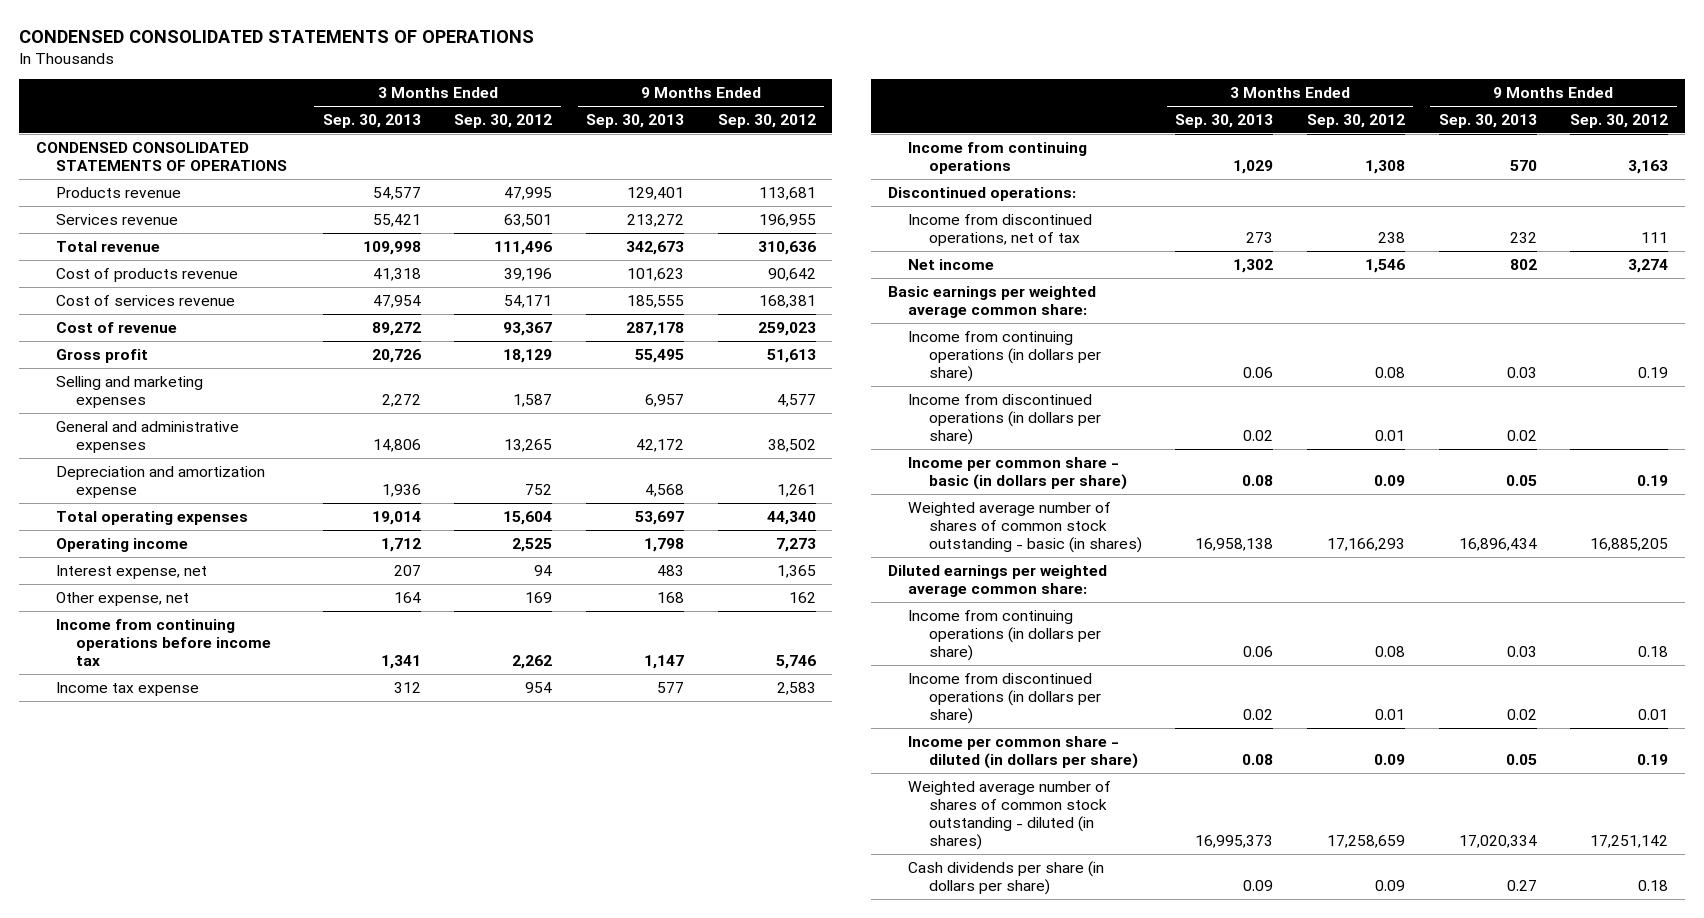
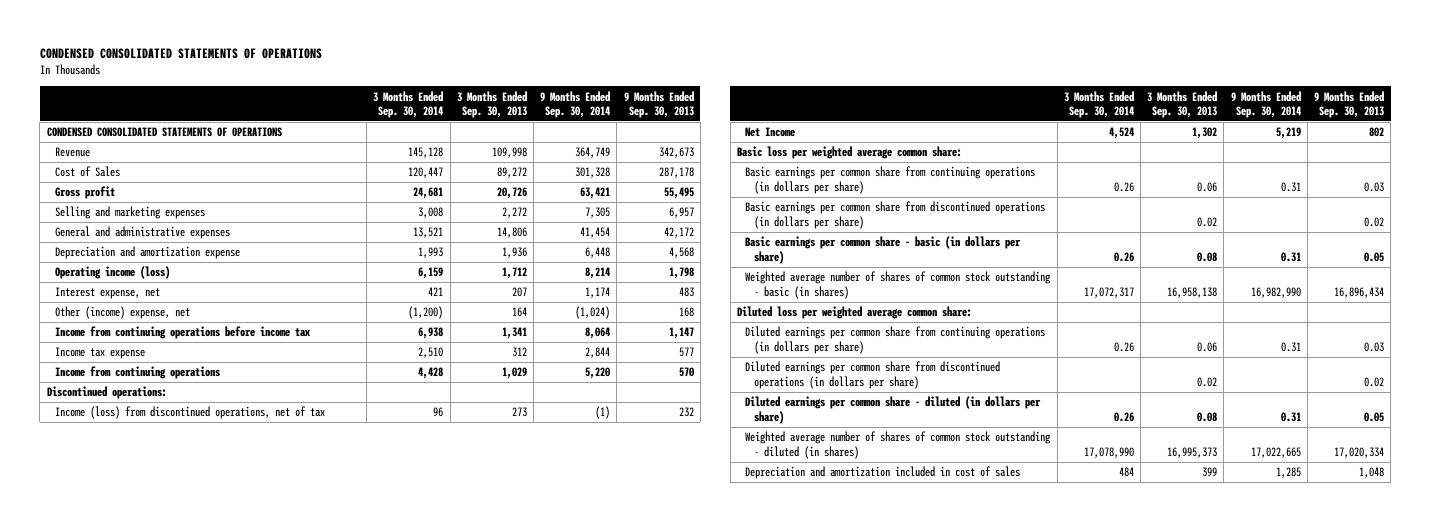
[454,114,553,129] Sep. 30, 2012 -> none
[717,114,816,129] Sep. 30, 2012 -> none
none -> [373,90,444,118] 3 Months Ended Sep. 30, 2014
none -> [540,90,611,118] 9 Months Ended Sep. 30, 2014
[55,186,181,198] Products revenue -> none
[55,213,178,225] Services revenue -> none
[55,267,238,282] Cost of products revenue -> none
[55,294,235,306] Cost of services revenue -> none
[55,240,160,252] Total revenue -> [54,147,90,158] Revenue
[55,321,177,333] Cost of revenue -> [54,166,120,178] Cost of Sales
[55,510,248,525] Total operating expenses -> none
[55,537,188,552] Operating income -> [54,266,170,280] Operating income (loss)
[55,591,189,606] Other expense, net -> [54,306,190,320] Other (income) expense, net
[908,213,1093,247] Income from discontinued operations, net of tax -> [54,406,325,420] Income (loss) from discontinued operations, net of tax
[908,258,995,270] Net income -> [745,127,796,138] Net Income
[888,285,1097,319] Basic earnings per weighted average common share: -> [736,146,962,160] Basic loss per weighted average common share:
[908,330,1101,383] Income from continuing operations (in dollars per share) -> [745,166,1036,194] Basic earnings per common share from continuing operations (in dollars per share)
[908,393,1101,446] Income from discontinued operations (in dollars per share) -> [745,201,1046,229] Basic earnings per common share from discontinued operations (in dollars per share)
[908,456,1127,491] Income per common share - basic (in dollars per share) -> [745,236,1022,264] Basic earnings per common share - basic (in dollars per share)
[888,564,1108,598] Diluted earnings per weighted average common share: -> [736,306,972,320] Diluted loss per weighted average common share:
[908,609,1101,662] Income from continuing operations (in dollars per share) -> [745,326,1046,354] Diluted earnings per common share from continuing operations (in dollars per share)
[908,672,1101,725] Income from discontinued operations (in dollars per share) -> [745,361,1001,389] Diluted earnings per common share from discontinued operations (in dollars per share)
[908,735,1138,770] Income per common share - diluted (in dollars per share) -> [745,396,1042,424] Diluted earnings per common share - diluted (in dollars per share)
[908,860,1105,896] Cash dividends per share (in dollars per share) -> none
none -> [745,466,1021,480] Depreciation and amortization included in cost of sales

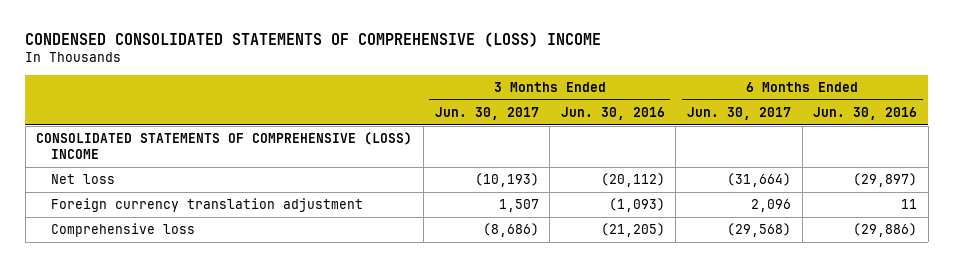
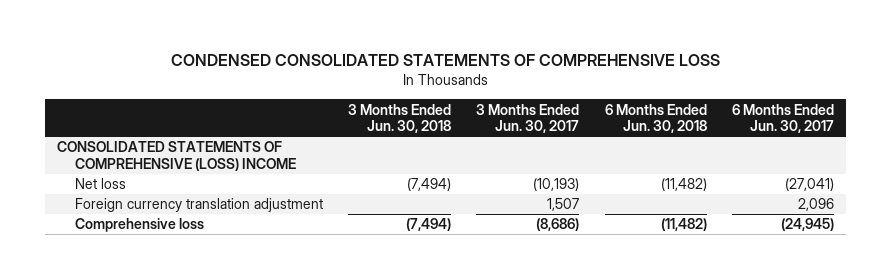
[25,31,602,47] CONDENSED CONSOLIDATED STATEMENTS OF COMPREHENSIVE (LOSS) INCOME -> [170,54,720,67] CONDENSED CONSOLIDATED STATEMENTS OF COMPREHENSIVE LOSS
[560,106,665,120] Jun. 30, 2016 -> none
[813,106,918,120] Jun. 30, 2016 -> none
none -> [348,103,452,133] 3 Months Ended Jun. 30, 2018
none -> [604,103,707,133] 6 Months Ended Jun. 30, 2018
[727,173,792,188] (31,664) -> [784,178,834,192] (27,041)
[727,223,792,238] (29,568) -> [780,218,834,232] (24,945)

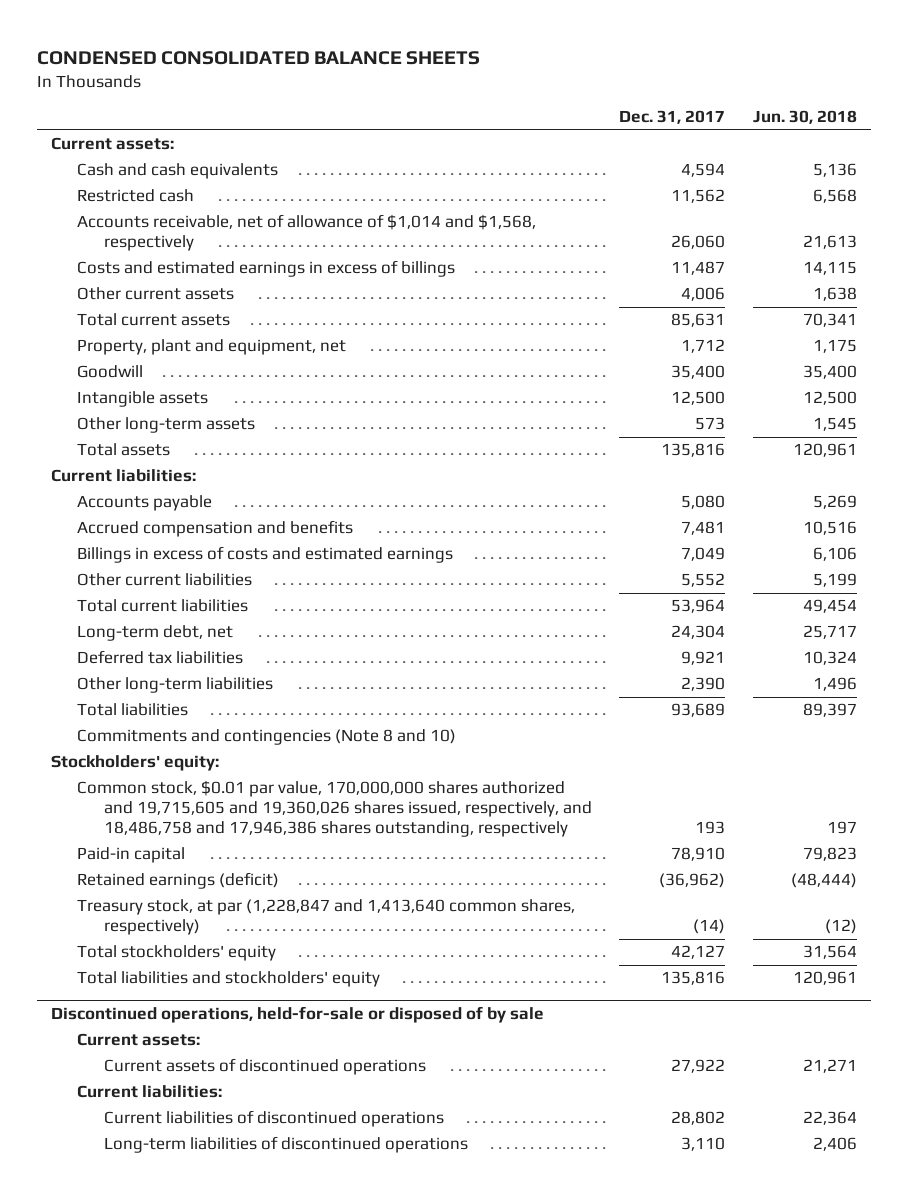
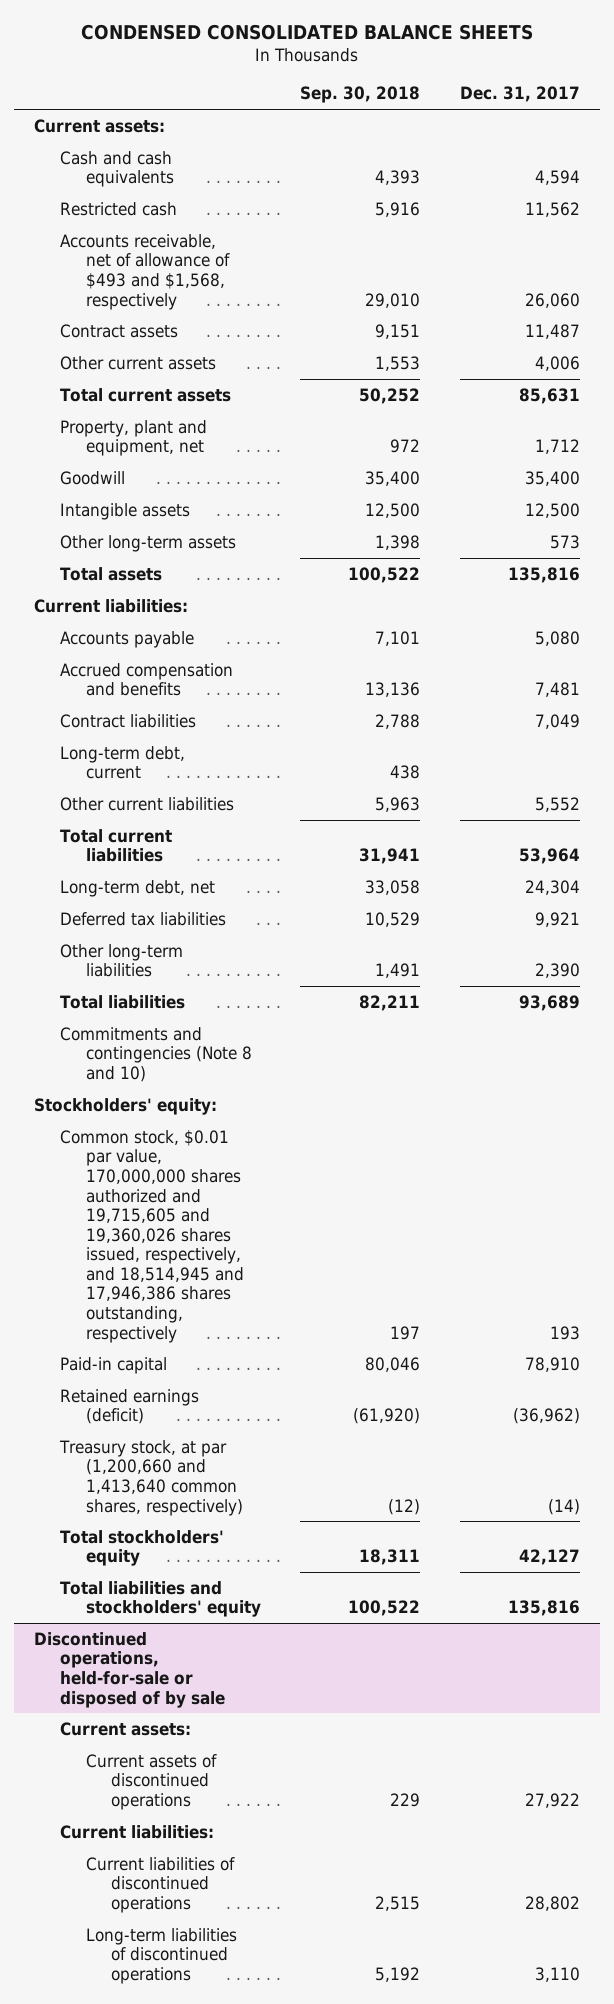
[753,110,858,125] Jun. 30, 2018 -> none
none -> [300,86,421,104] Sep. 30, 2018
[77,214,537,252] Accounts receivable, net of allowance of $1,014 and $1,568, respectively -> [59,233,230,310] Accounts receivable, net of allowance of $493 and $1,568, respectively
[77,260,456,278] Costs and estimated earnings in excess of billings -> [59,323,178,338] Contract assets
[77,546,454,564] Billings in excess of costs and estimated earnings -> [59,713,196,728] Contract liabilities
none -> [59,745,185,780] Long-term debt, current
[77,780,592,838] Common stock, $0.01 par value, 170,000,000 shares authorized and 19,715,605 and 19,360,026 shares issued, respectively, and 18,486,758 and 17,946,386 shares outstanding, respectively -> [59,1129,244,1343] Common stock, $0.01 par value, 170,000,000 shares authorized and 19,715,605 and 19,360,026 shares issued, respectively, and 18,514,945 and 17,946,386 shares outstanding, respectively
[77,899,576,936] Treasury stock, at par (1,228,847 and 1,413,640 common shares, respectively) -> [58,1439,243,1516] Treasury stock, at par (1,200,660 and 1,413,640 common shares, respectively)

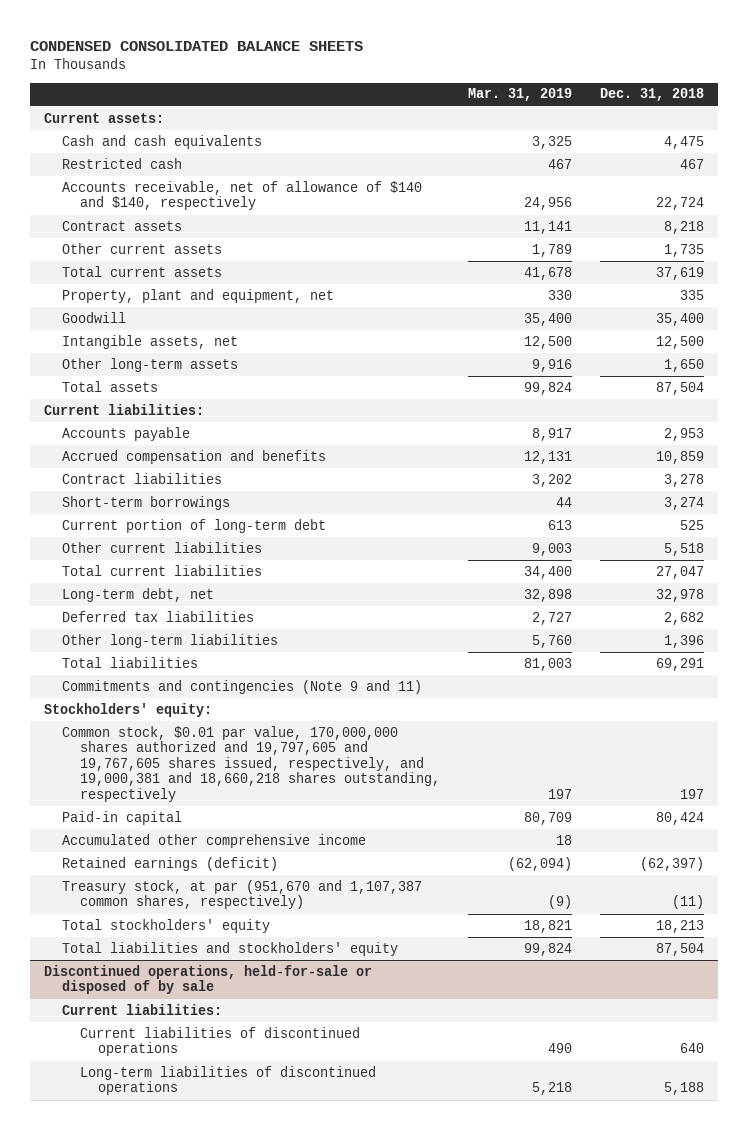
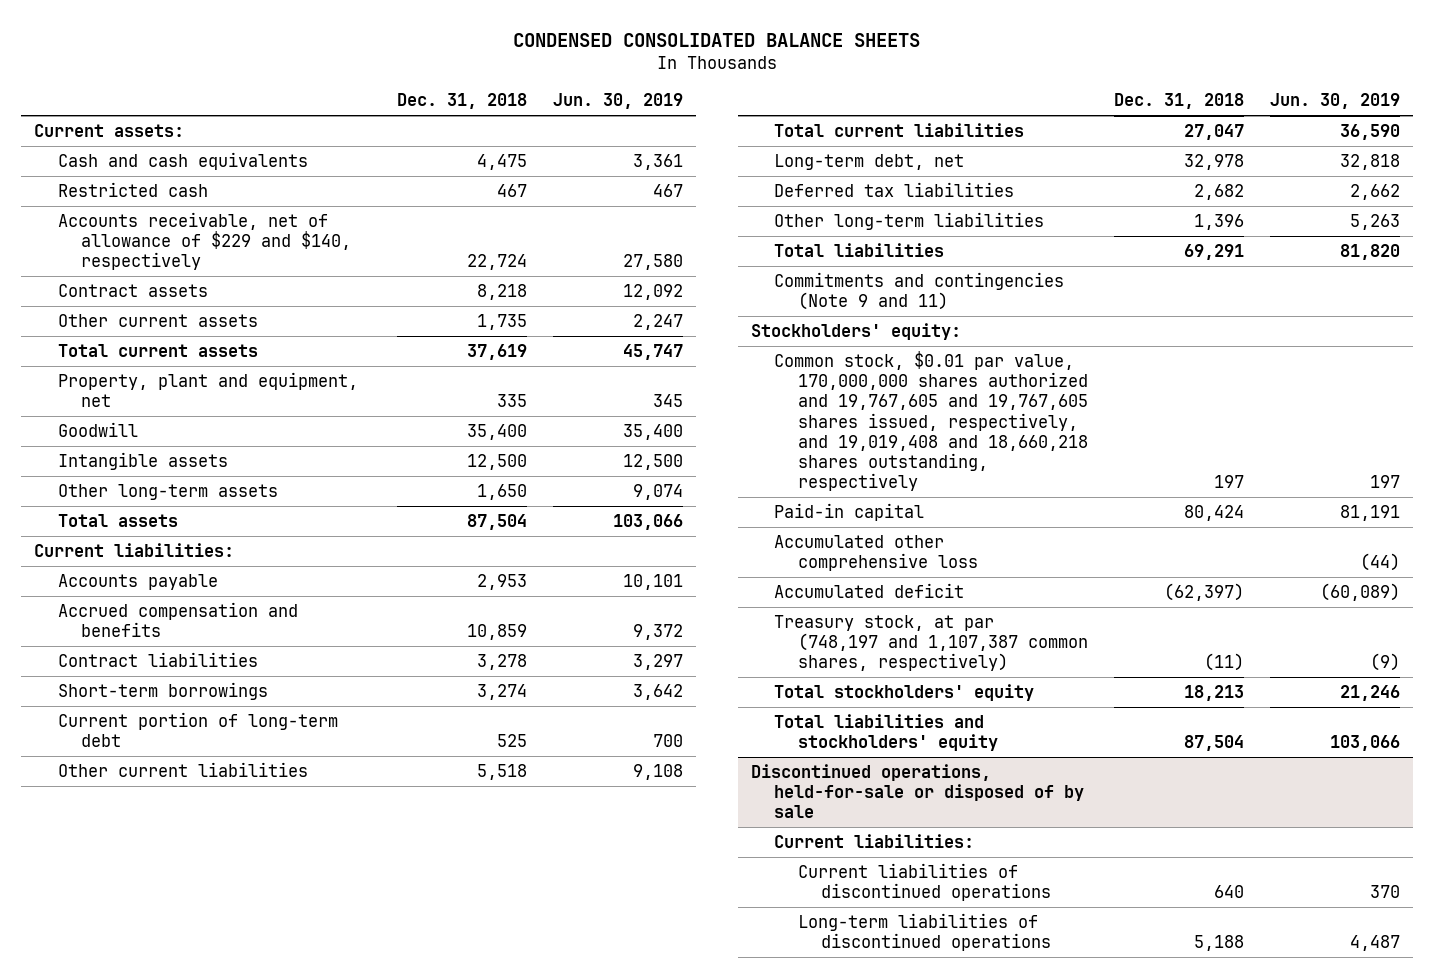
[467,88,572,102] Mar. 31, 2019 -> none
none -> [553,93,684,110] Jun. 30, 2019
[61,180,422,211] Accounts receivable, net of allowance of $140 and $140, respectively -> [57,211,351,271] Accounts receivable, net of allowance of $229 and $140, respectively
[61,334,238,349] Intangible assets, net -> [57,451,228,470] Intangible assets
[61,725,440,802] Common stock, $0.01 par value, 170,000,000 shares authorized and 19,797,605 and 19,767,605 shares issued, respectively, and 19,000,381 and 18,660,218 shares outstanding, respectively -> [774,350,1088,492] Common stock, $0.01 par value, 170,000,000 shares authorized and 19,767,605 and 19,767,605 shares issued, respectively, and 19,019,408 and 18,660,218 shares outstanding, respectively
[61,833,366,848] Accumulated other comprehensive income -> [774,534,978,572] Accumulated other comprehensive loss
[61,856,278,871] Retained earnings (deficit) -> [774,582,965,598] Accumulated deficit
[61,879,422,910] Treasury stock, at par (951,670 and 1,107,387 common shares, respectively) -> [774,614,1088,672] Treasury stock, at par (748,197 and 1,107,387 common shares, respectively)

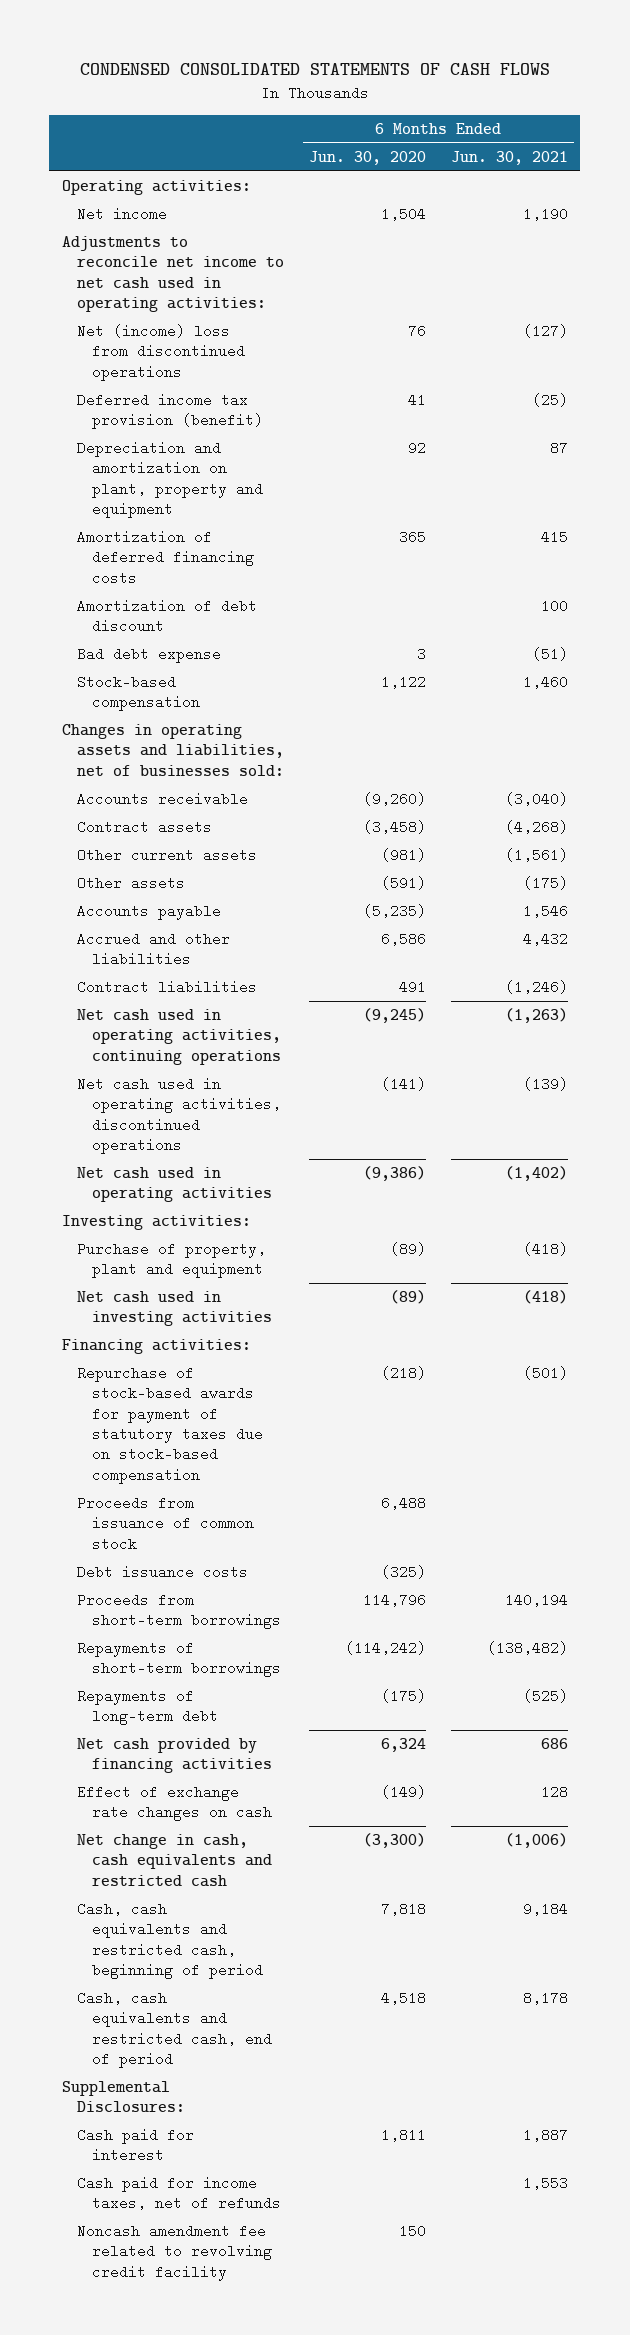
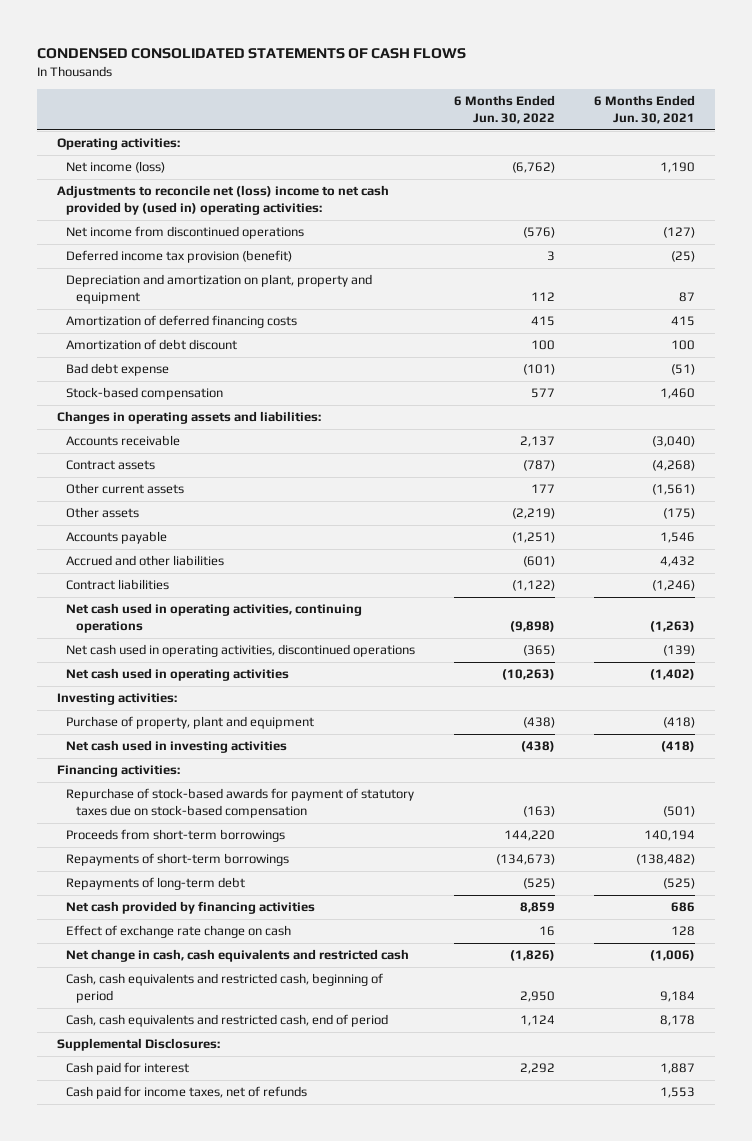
[308,151,426,166] Jun. 30, 2020 -> none
none -> [454,95,556,124] 6 Months Ended Jun. 30, 2022
[76,207,167,222] Net income -> [66,161,166,174] Net income (loss)
[61,236,284,313] Adjustments to reconcile net income to net cash used in operating activities: -> [56,185,389,216] Adjustments to reconcile net (loss) income to net cash provided by (used in) operating activities:
[76,324,245,381] Net (income) loss from discontinued operations -> [66,226,305,240] Net income from discontinued operations
[61,724,284,776] Changes in operating assets and liabilities, net of businesses sold: -> [56,411,321,425] Changes in operating assets and liabilities:
[76,1496,254,1551] Proceeds from issuance of common stock -> none
[76,1565,248,1580] Debt issuance costs -> none
[76,1785,272,1822] Effect of exchange rate changes on cash -> [66,925,292,939] Effect of exchange rate change on cash
[76,2224,272,2281] Noncash amendment fee related to revolving credit facility -> none

